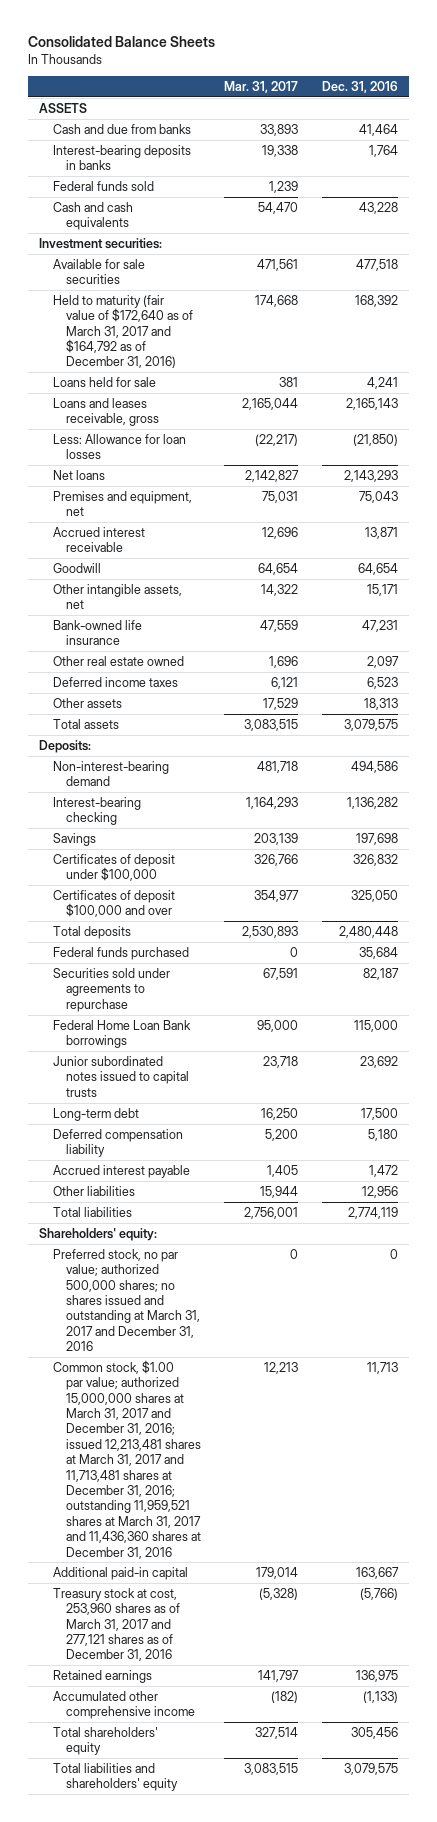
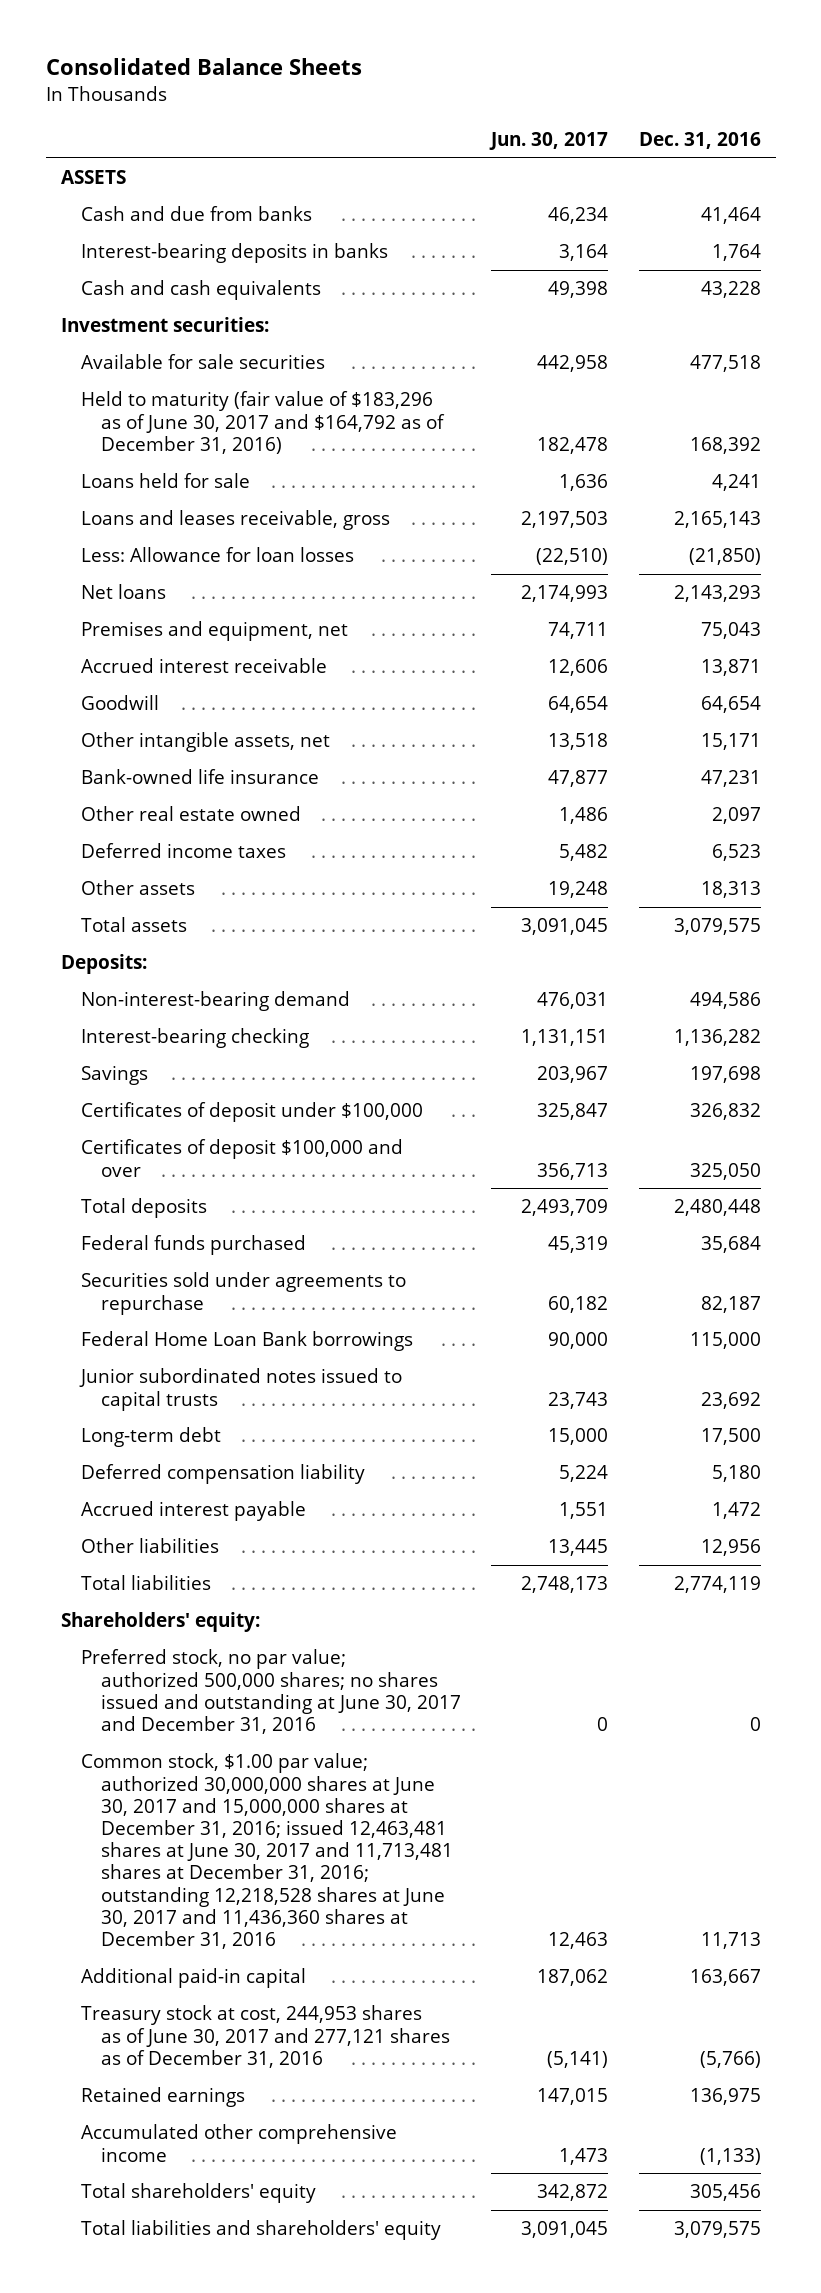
[224,80,299,93] Mar. 31, 2017 -> none
none -> [489,131,609,150] Jun. 30, 2017
[52,180,154,191] Federal funds sold -> none
[52,294,193,369] Held to maturity (fair value of $172,640 as of March 31, 2017 and $164,792 as of December 31, 2016) -> [80,391,446,454] Held to maturity (fair value of $183,296 as of June 30, 2017 and $164,792 as of December 31, 2016)
[52,1248,200,1352] Preferred stock, no par value; authorized 500,000 shares; no shares issued and outstanding at March 31, 2017 and December 31, 2016 -> [80,1649,462,1735] Preferred stock, no par value; authorized 500,000 shares; no shares issued and outstanding at June 30, 2017 and December 31, 2016
[52,1359,201,1559] Common stock, $1.00 par value; authorized 15,000,000 shares at March 31, 2017 and December 31, 2016; issued 12,213,481 shares at March 31, 2017 and 11,713,481 shares at December 31, 2016; outstanding 11,959,521 shares at March 31, 2017 and 11,436,360 shares at December 31, 2016 -> [80,1753,454,1949] Common stock, $1.00 par value; authorized 30,000,000 shares at June 30, 2017 and 15,000,000 shares at December 31, 2016; issued 12,463,481 shares at June 30, 2017 and 11,713,481 shares at December 31, 2016; outstanding 12,218,528 shares at June 30, 2017 and 11,436,360 shares at December 31, 2016
[52,1587,180,1662] Treasury stock at cost, 253,960 shares as of March 31, 2017 and 277,121 shares as of December 31, 2016 -> [80,2005,451,2068] Treasury stock at cost, 244,953 shares as of June 30, 2017 and 277,121 shares as of December 31, 2016

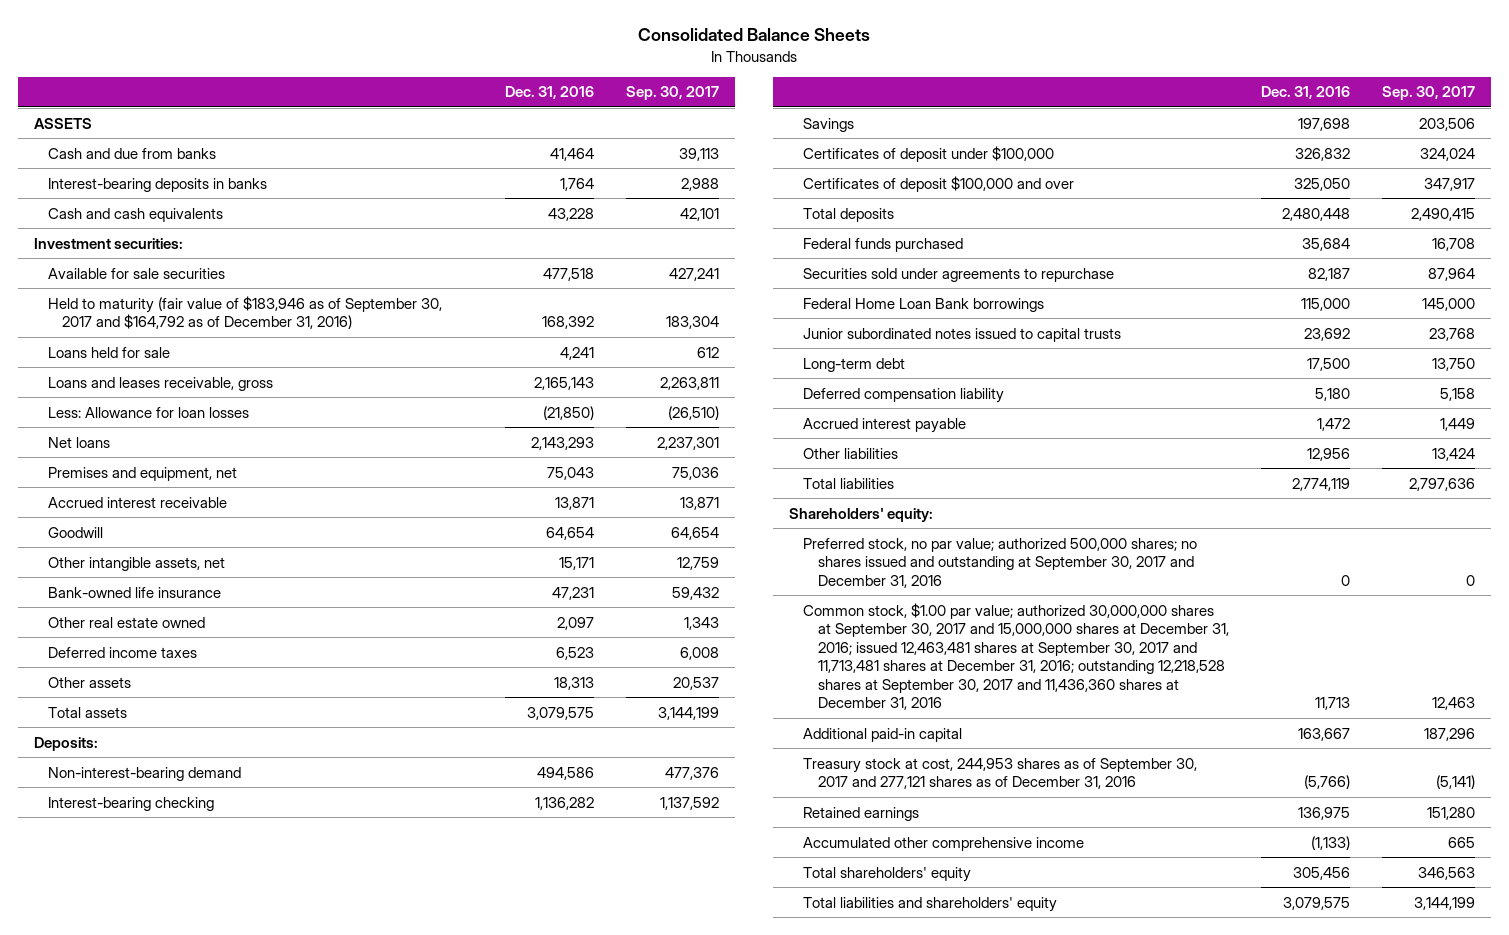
[489,131,609,150] Jun. 30, 2017 -> none
none -> [626,86,720,101] Sep. 30, 2017
[80,391,446,454] Held to maturity (fair value of $183,296 as of June 30, 2017 and $164,792 as of December 31, 2016) -> [47,295,442,330] Held to maturity (fair value of $183,946 as of September 30, 2017 and $164,792 as of December 31, 2016)
[80,1649,462,1735] Preferred stock, no par value; authorized 500,000 shares; no shares issued and outstanding at June 30, 2017 and December 31, 2016 -> [803,537,1198,588] Preferred stock, no par value; authorized 500,000 shares; no shares issued and outstanding at September 30, 2017 and December 31, 2016
[80,1753,454,1949] Common stock, $1.00 par value; authorized 30,000,000 shares at June 30, 2017 and 15,000,000 shares at December 31, 2016; issued 12,463,481 shares at June 30, 2017 and 11,713,481 shares at December 31, 2016; outstanding 12,218,528 shares at June 30, 2017 and 11,436,360 shares at December 31, 2016 -> [803,602,1229,711] Common stock, $1.00 par value; authorized 30,000,000 shares at September 30, 2017 and 15,000,000 shares at December 31, 2016; issued 12,463,481 shares at September 30, 2017 and 11,713,481 shares at December 31, 2016; outstanding 12,218,528 shares at September 30, 2017 and 11,436,360 shares at December 31, 2016
[80,2005,451,2068] Treasury stock at cost, 244,953 shares as of June 30, 2017 and 277,121 shares as of December 31, 2016 -> [803,757,1198,790] Treasury stock at cost, 244,953 shares as of September 30, 2017 and 277,121 shares as of December 31, 2016

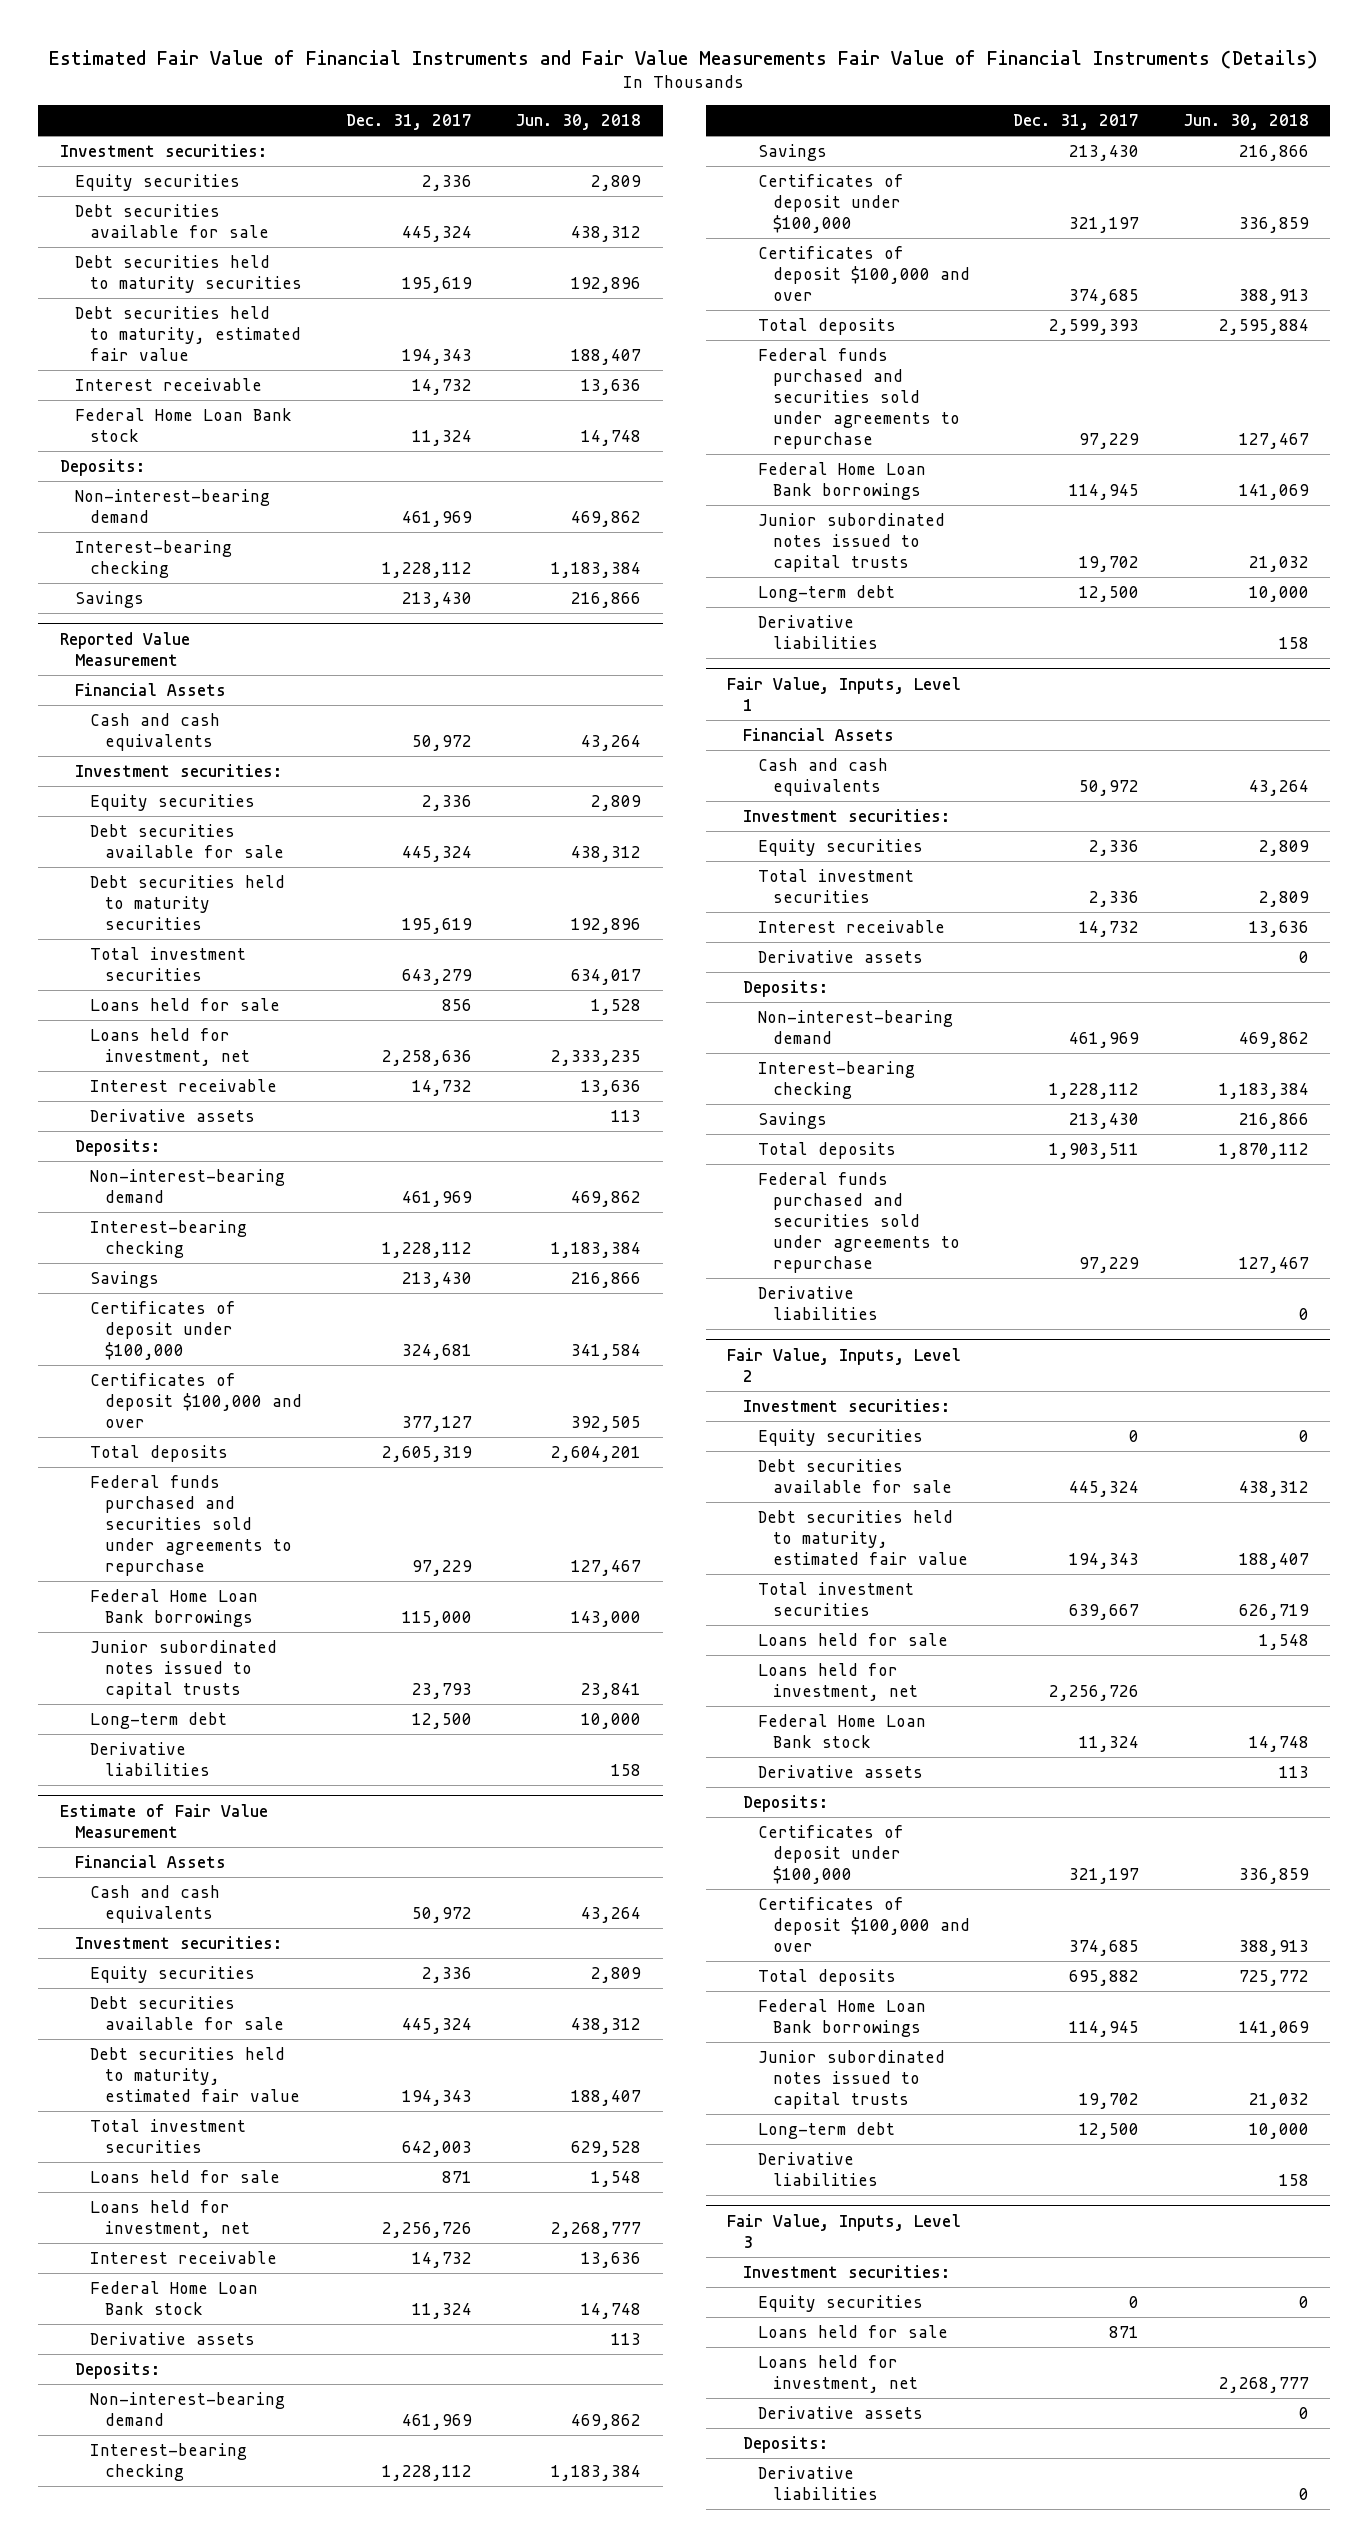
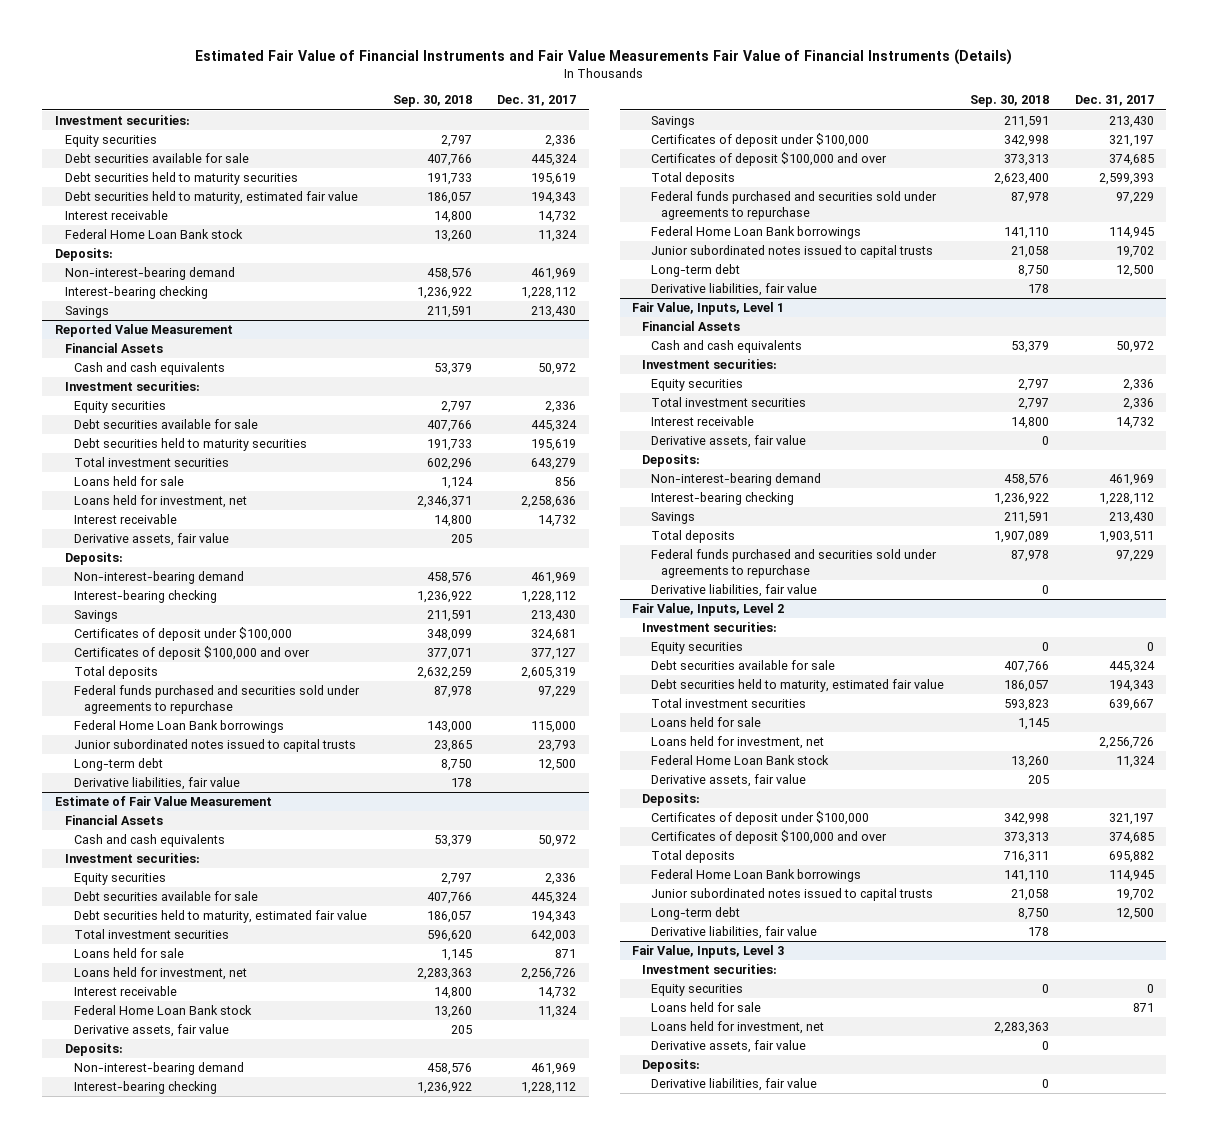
[515,114,642,131] Jun. 30, 2018 -> none
none -> [392,95,472,108] Sep. 30, 2018
[90,1109,256,1123] Derivative assets -> [74,533,230,547] Derivative assets, fair value
[90,1742,211,1777] Derivative liabilities -> [74,777,241,791] Derivative liabilities, fair value
[90,2332,256,2346] Derivative assets -> [74,1024,230,1038] Derivative assets, fair value
[757,615,878,650] Derivative liabilities -> [651,283,818,297] Derivative liabilities, fair value
[757,950,923,964] Derivative assets -> [651,435,807,449] Derivative assets, fair value
[757,1286,878,1321] Derivative liabilities -> [651,584,818,598] Derivative liabilities, fair value
[757,1765,923,1779] Derivative assets -> [651,774,807,788] Derivative assets, fair value
[757,2152,878,2187] Derivative liabilities -> [651,926,818,940] Derivative liabilities, fair value
[757,2406,923,2420] Derivative assets -> [651,1040,807,1054] Derivative assets, fair value
[757,2466,878,2501] Derivative liabilities -> [651,1078,818,1092] Derivative liabilities, fair value

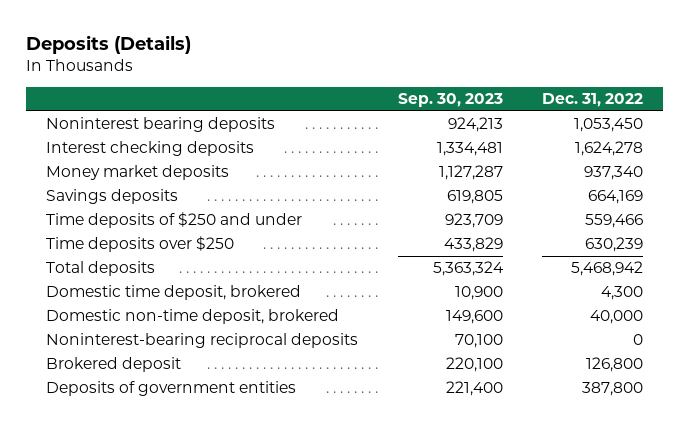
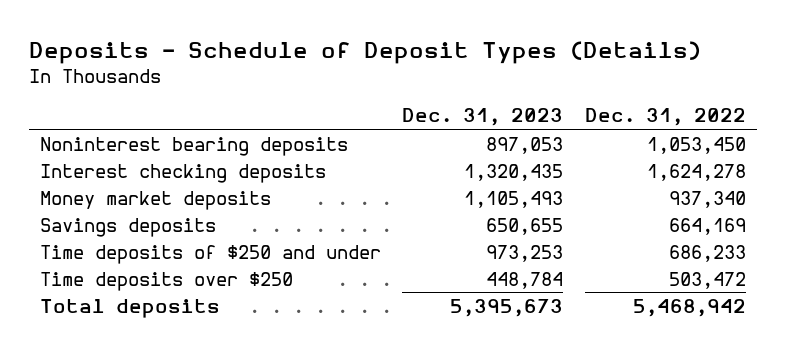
[26,35,192,55] Deposits (Details) -> [29,41,702,65] Deposits - Schedule of Deposit Types (Details)
[397,93,503,108] Sep. 30, 2023 -> none
none -> [402,108,564,127] Dec. 31, 2023
[585,214,644,229] 559,466 -> [668,244,746,262] 686,233
[585,237,644,253] 630,239 -> [668,271,746,289] 503,472
[46,285,302,301] Domestic time deposit, brokered -> none
[46,309,340,325] Domestic non-time deposit, brokered -> none
[46,333,359,349] Noninterest-bearing reciprocal deposits -> none
[46,357,182,373] Brokered deposit -> none
[46,381,297,397] Deposits of government entities -> none

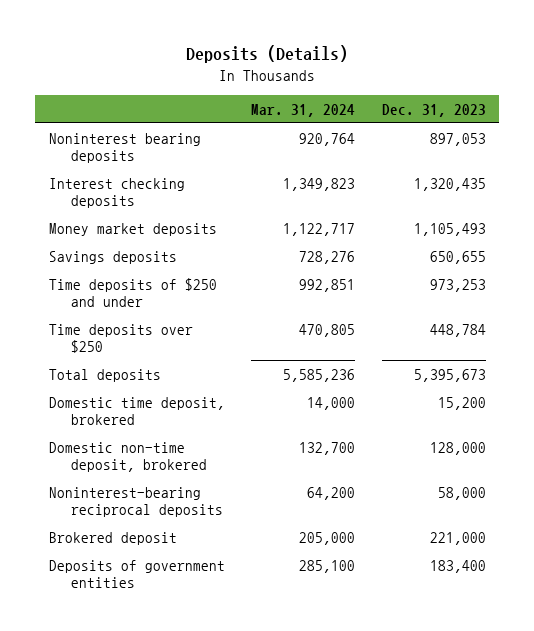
[29,41,702,65] Deposits - Schedule of Deposit Types (Details) -> [186,45,349,64] Deposits (Details)
[584,108,746,127] Dec. 31, 2022 -> none
none -> [251,103,356,117] Mar. 31, 2024
none -> [48,396,225,426] Domestic time deposit, brokered
none -> [48,441,207,473] Domestic non-time deposit, brokered
none -> [48,486,223,518] Noninterest-bearing reciprocal deposits
none -> [48,531,177,545] Brokered deposit
none -> [48,559,225,589] Deposits of government entities

